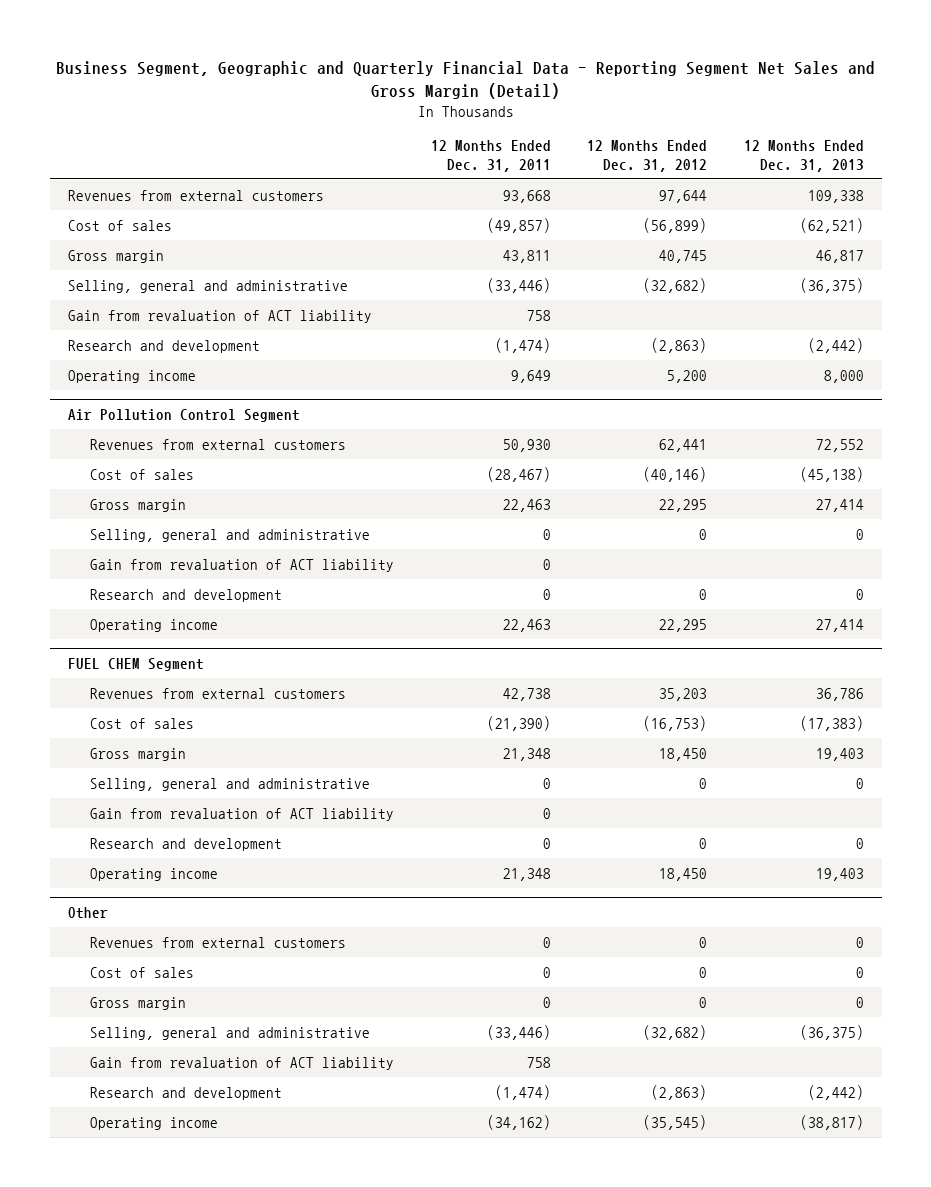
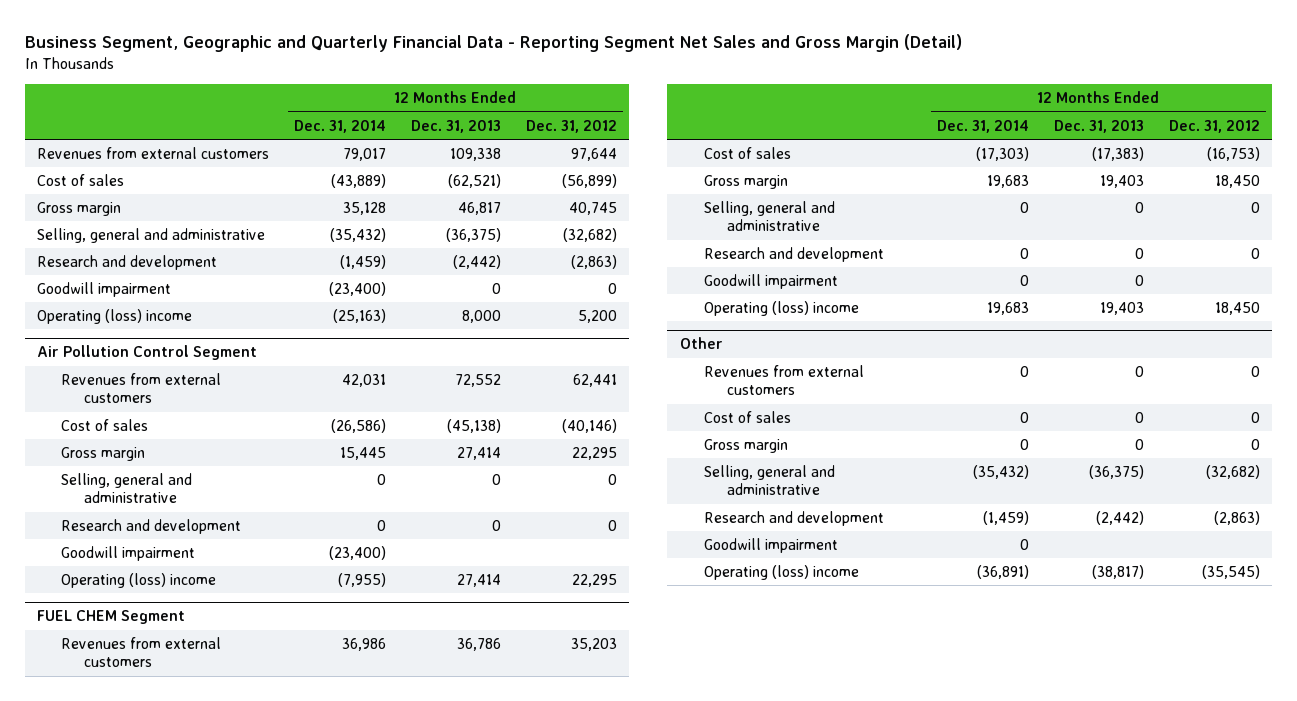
[430,140,551,172] 12 Months Ended Dec. 31, 2011 -> none
none -> [293,119,386,133] Dec. 31, 2014
[67,309,372,323] Gain from revaluation of ACT liability -> none
none -> [37,281,172,297] Goodwill impairment
[67,369,196,383] Operating income -> [37,308,193,324] Operating (loss) income
[90,558,395,572] Gain from revaluation of ACT liability -> none
none -> [60,545,195,561] Goodwill impairment
[90,618,219,632] Operating income -> [60,572,216,588] Operating (loss) income
[90,807,395,821] Gain from revaluation of ACT liability -> none
none -> [703,273,838,289] Goodwill impairment
[90,867,219,881] Operating income -> [703,300,859,316] Operating (loss) income
[90,1056,395,1070] Gain from revaluation of ACT liability -> none
none -> [703,537,838,553] Goodwill impairment
[90,1116,219,1130] Operating income -> [703,564,859,580] Operating (loss) income

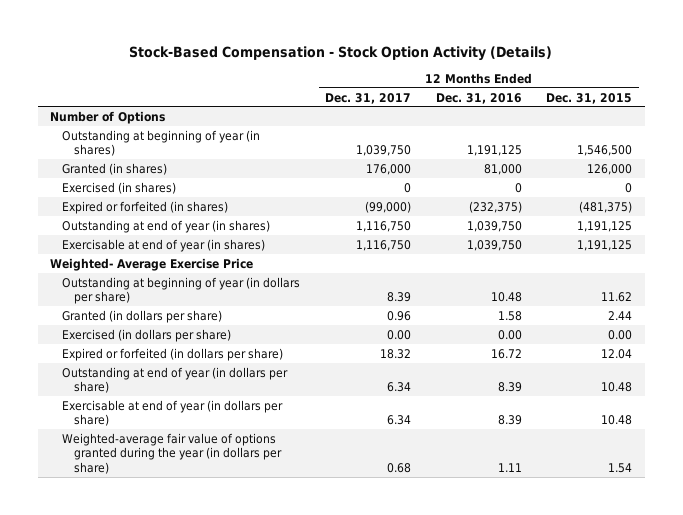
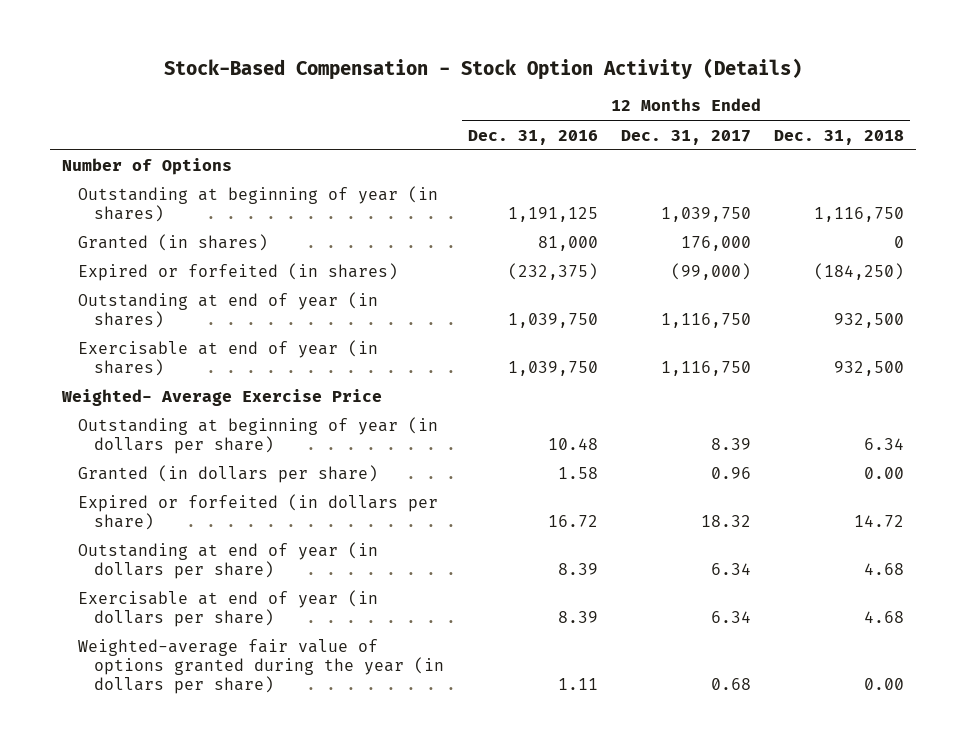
[546,92,633,104] Dec. 31, 2015 -> none
none -> [773,129,904,145] Dec. 31, 2018
[62,181,177,194] Exercised (in shares) -> none
[62,328,232,342] Exercised (in dollars per share) -> none

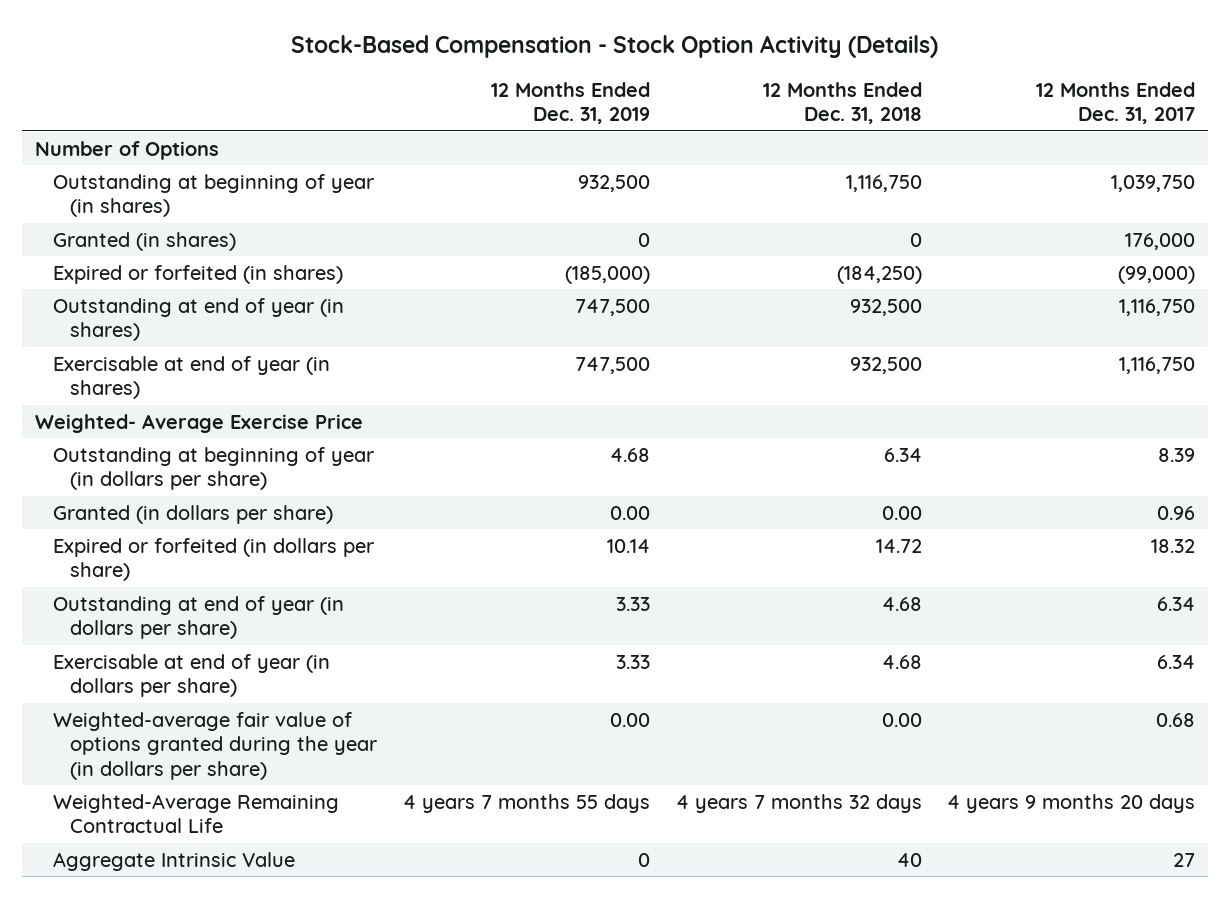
[467,129,598,145] Dec. 31, 2016 -> none
none -> [490,81,650,125] 12 Months Ended Dec. 31, 2019
none -> [52,793,339,834] Weighted-Average Remaining Contractual Life
none -> [52,851,295,871] Aggregate Intrinsic Value

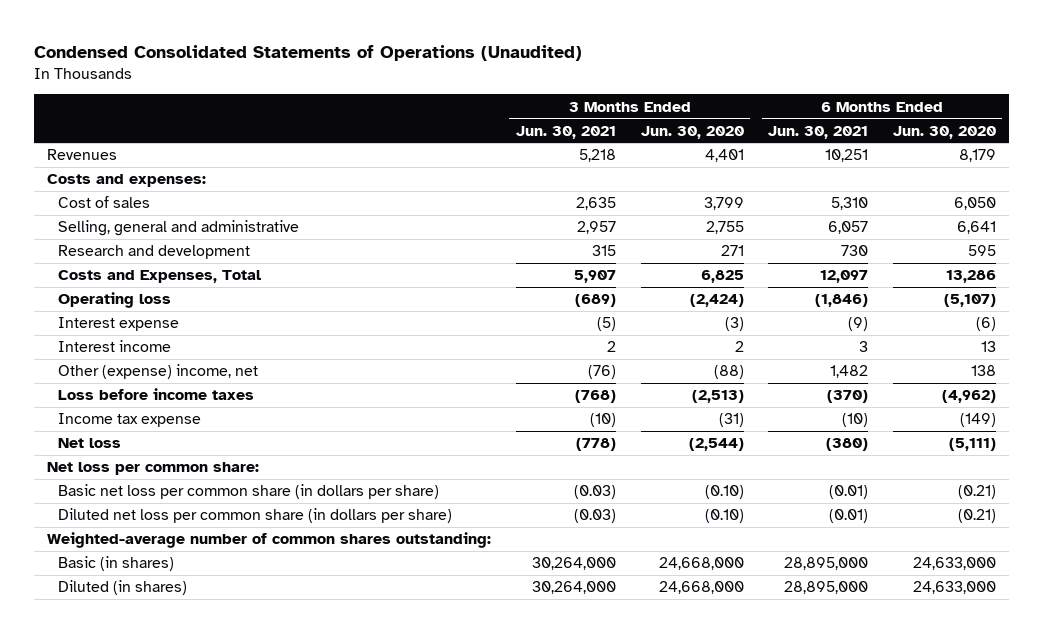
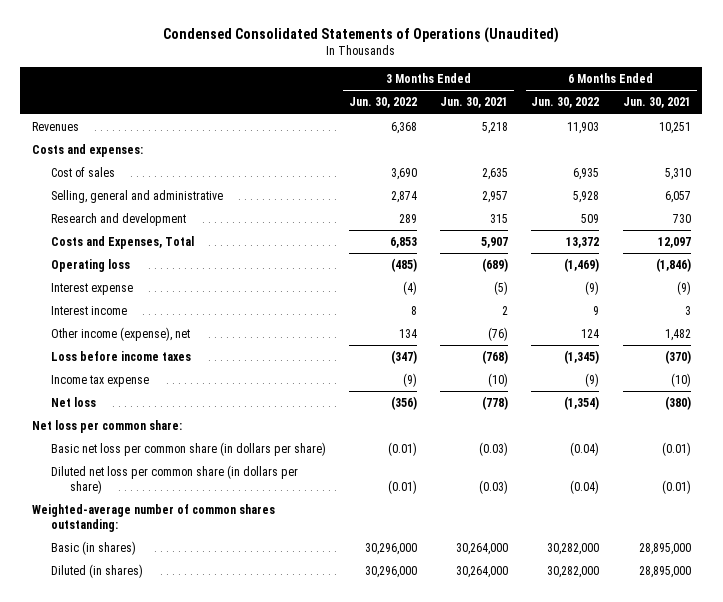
[640,125,744,139] Jun. 30, 2020 -> none
[893,125,997,139] Jun. 30, 2020 -> none
none -> [348,97,417,109] Jun. 30, 2022
none -> [531,97,600,109] Jun. 30, 2022
[58,364,259,380] Other (expense) income, net -> [50,326,190,341] Other income (expense), net

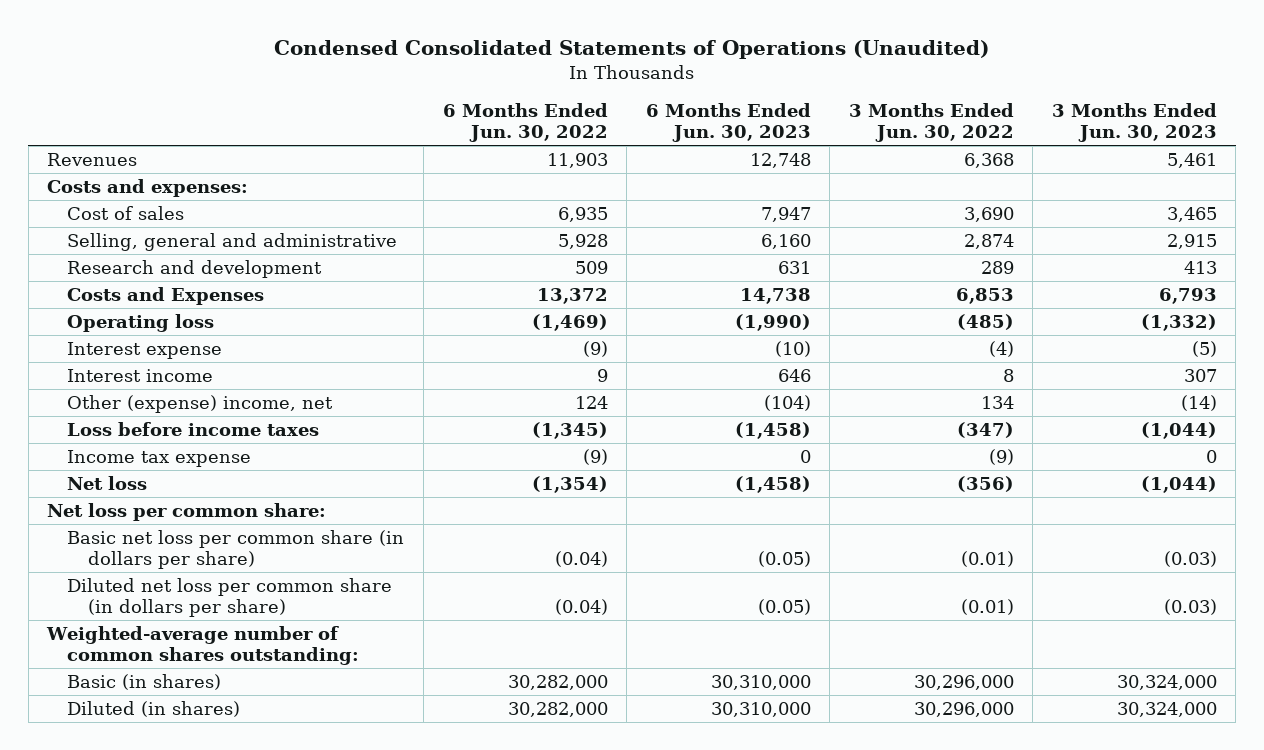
[440,97,509,109] Jun. 30, 2021 -> none
[622,97,691,109] Jun. 30, 2021 -> none
none -> [645,102,811,143] 6 Months Ended Jun. 30, 2023
none -> [1051,102,1217,143] 3 Months Ended Jun. 30, 2023
[50,235,194,249] Costs and Expenses, Total -> [67,286,265,305] Costs and Expenses
[50,326,190,341] Other income (expense), net -> [67,394,334,413] Other (expense) income, net

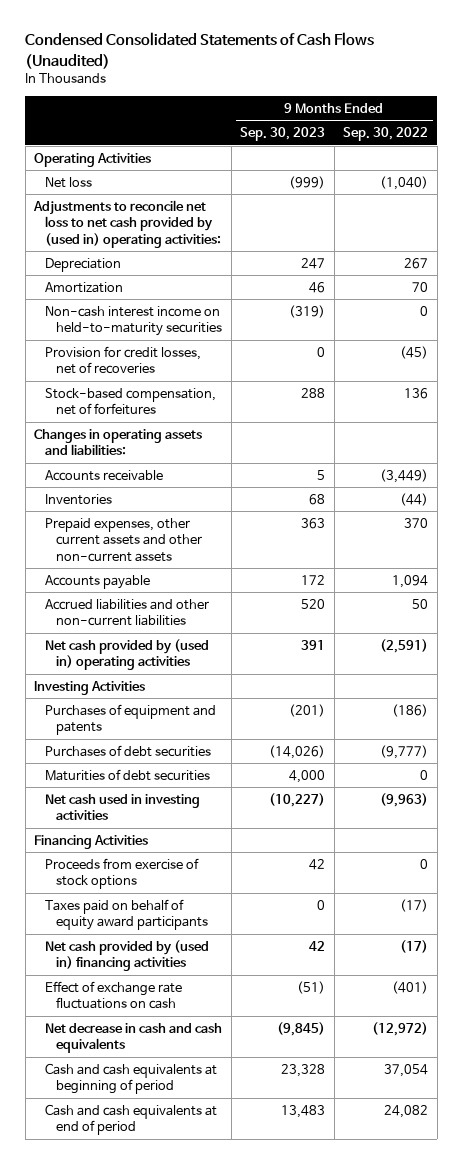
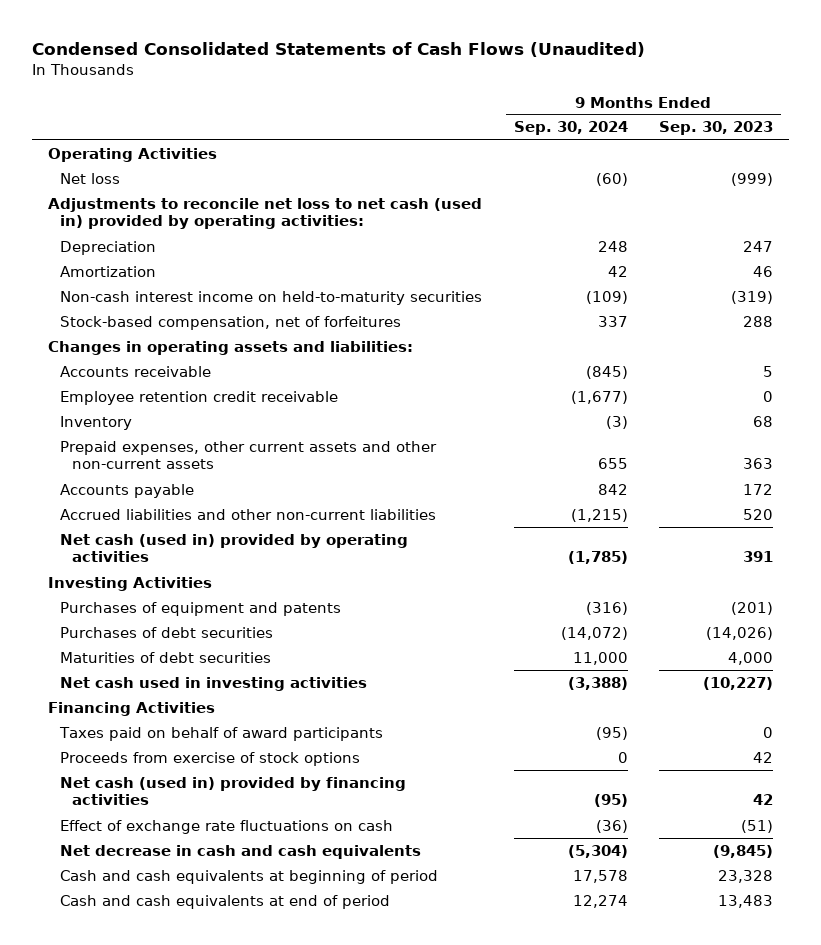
[343,127,429,142] Sep. 30, 2022 -> none
none -> [513,121,628,136] Sep. 30, 2024
[33,199,222,249] Adjustments to reconcile net loss to net cash provided by (used in) operating activities: -> [47,197,482,230] Adjustments to reconcile net loss to net cash (used in) provided by operating activities:
[45,345,202,375] Provision for credit losses, net of recoveries -> none
none -> [59,390,338,405] Employee retention credit receivable
[45,493,113,505] Inventories -> [59,415,132,430] Inventory
[45,638,210,671] Net cash provided by (used in) operating activities -> [59,533,408,563] Net cash (used in) provided by operating activities
none -> [58,726,383,741] Taxes paid on behalf of award participants
[45,898,209,931] Taxes paid on behalf of equity award participants -> none
[45,939,210,972] Net cash provided by (used in) financing activities -> [59,776,406,806] Net cash (used in) provided by financing activities

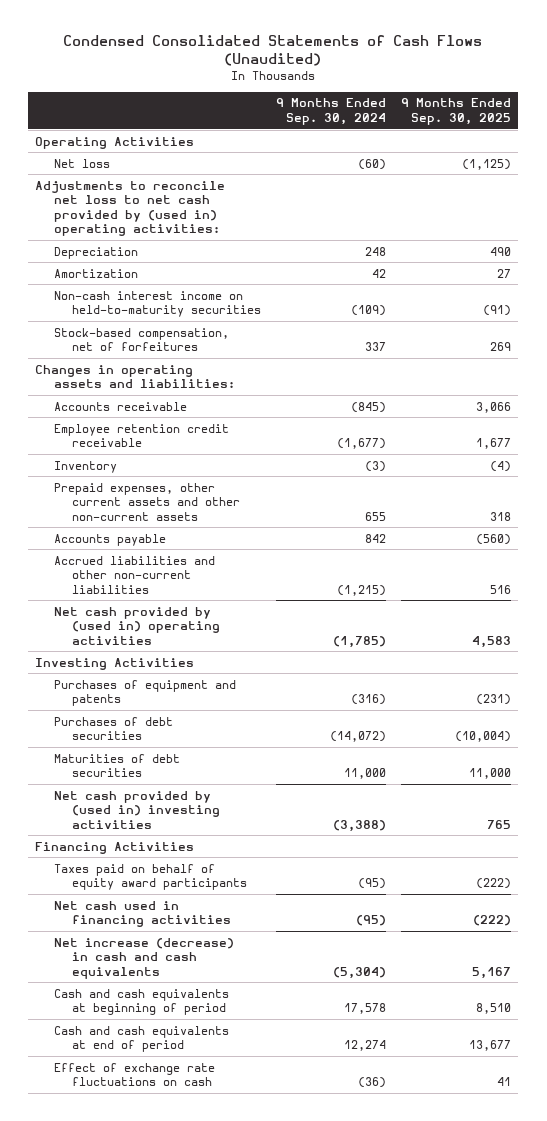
[659,121,774,136] Sep. 30, 2023 -> none
none -> [401,98,512,126] 9 Months Ended Sep. 30, 2025
[47,197,482,230] Adjustments to reconcile net loss to net cash (used in) provided by operating activities: -> [35,180,226,237] Adjustments to reconcile net loss to net cash provided by (used in) operating activities:
[59,533,408,563] Net cash (used in) provided by operating activities -> [53,606,221,645] Net cash provided by (used in) operating activities
[59,676,367,691] Net cash used in investing activities -> [53,790,221,829] Net cash provided by (used in) investing activities
[59,751,360,766] Proceeds from exercise of stock options -> none
[58,726,383,741] Taxes paid on behalf of award participants -> [53,863,248,891] Taxes paid on behalf of equity award participants
[59,776,406,806] Net cash (used in) provided by financing activities -> [53,900,232,928] Net cash used in financing activities
[59,844,421,859] Net decrease in cash and cash equivalents -> [53,937,234,979] Net increase (decrease) in cash and cash equivalents
[59,819,393,834] Effect of exchange rate fluctuations on cash -> [53,1062,215,1087] Effect of exchange rate fluctuations on cash

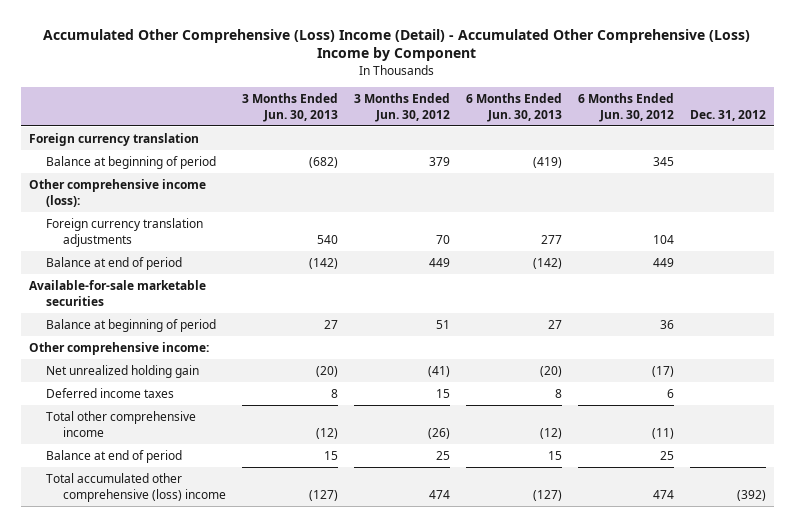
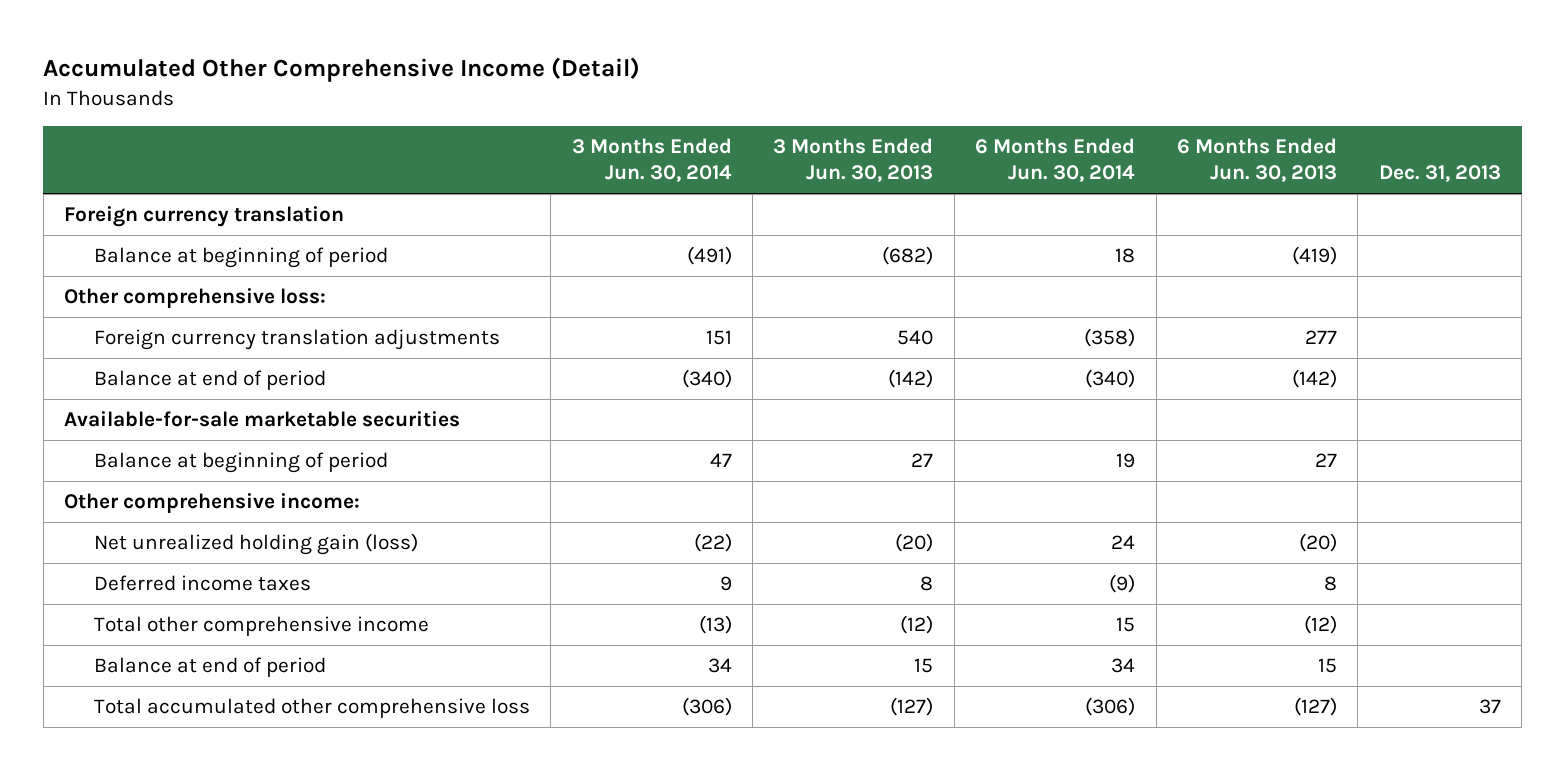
[43,28,751,62] Accumulated Other Comprehensive (Loss) Income (Detail) - Accumulated Other Comprehensive (Loss) Income by Component -> [43,57,641,83] Accumulated Other Comprehensive Income (Detail)
[354,92,451,122] 3 Months Ended Jun. 30, 2012 -> none
[578,92,675,122] 6 Months Ended Jun. 30, 2012 -> none
[689,109,766,121] Dec. 31, 2012 -> none
none -> [571,138,732,183] 3 Months Ended Jun. 30, 2014
none -> [975,138,1136,183] 6 Months Ended Jun. 30, 2014
none -> [1378,165,1501,183] Dec. 31, 2013
[28,178,206,207] Other comprehensive income (loss): -> [64,288,327,309] Other comprehensive loss:
[45,364,199,378] Net unrealized holding gain -> [93,533,418,556] Net unrealized holding gain (loss)
[45,472,227,502] Total accumulated other comprehensive (loss) income -> [93,698,530,719] Total accumulated other comprehensive loss

